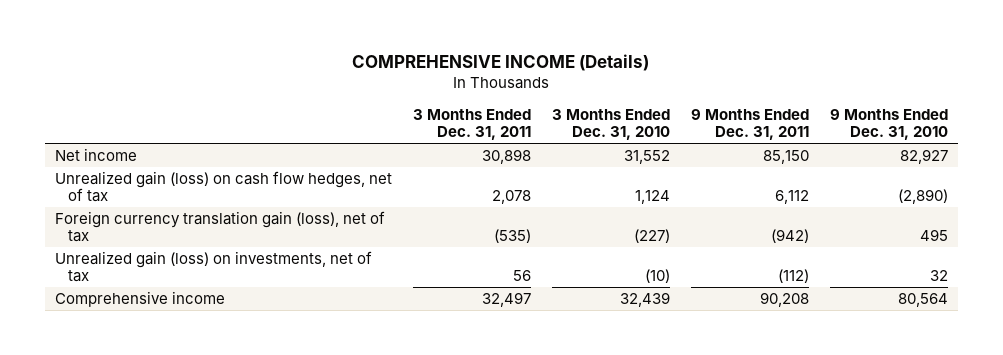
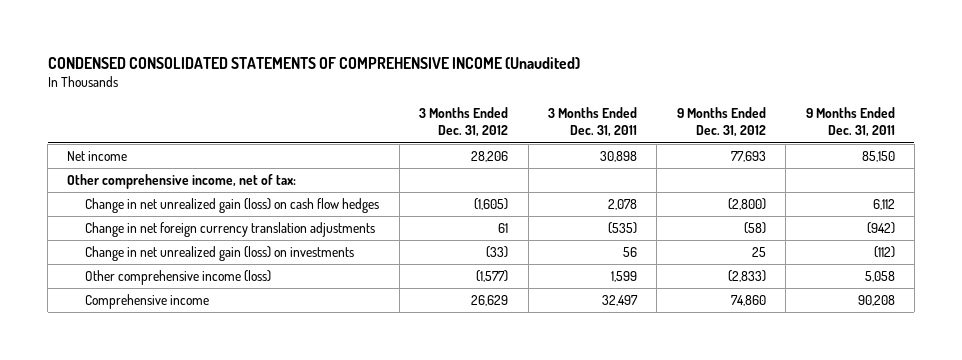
[352,53,650,71] COMPREHENSIVE INCOME (Details) -> [47,56,580,69] CONDENSED CONSOLIDATED STATEMENTS OF COMPREHENSIVE INCOME (Unaudited)
[551,108,670,141] 3 Months Ended Dec. 31, 2010 -> none
[829,108,948,141] 9 Months Ended Dec. 31, 2010 -> none
none -> [419,107,509,138] 3 Months Ended Dec. 31, 2012
none -> [676,107,766,138] 9 Months Ended Dec. 31, 2012
none -> [67,174,297,190] Other comprehensive income, net of tax:
[55,170,393,203] Unrealized gain (loss) on cash flow hedges, net of tax -> [85,198,380,214] Change in net unrealized gain (loss) on cash flow hedges
[55,210,386,243] Foreign currency translation gain (loss), net of tax -> [85,222,376,238] Change in net foreign currency translation adjustments
[55,250,373,283] Unrealized gain (loss) on investments, net of tax -> [85,246,355,262] Change in net unrealized gain (loss) on investments
none -> [85,270,272,286] Other comprehensive income (loss)

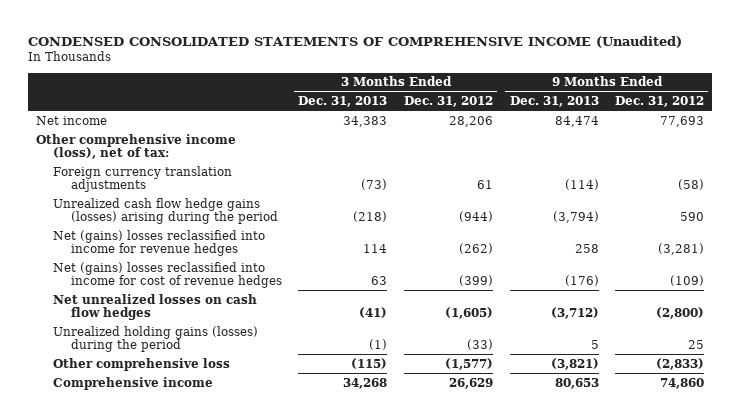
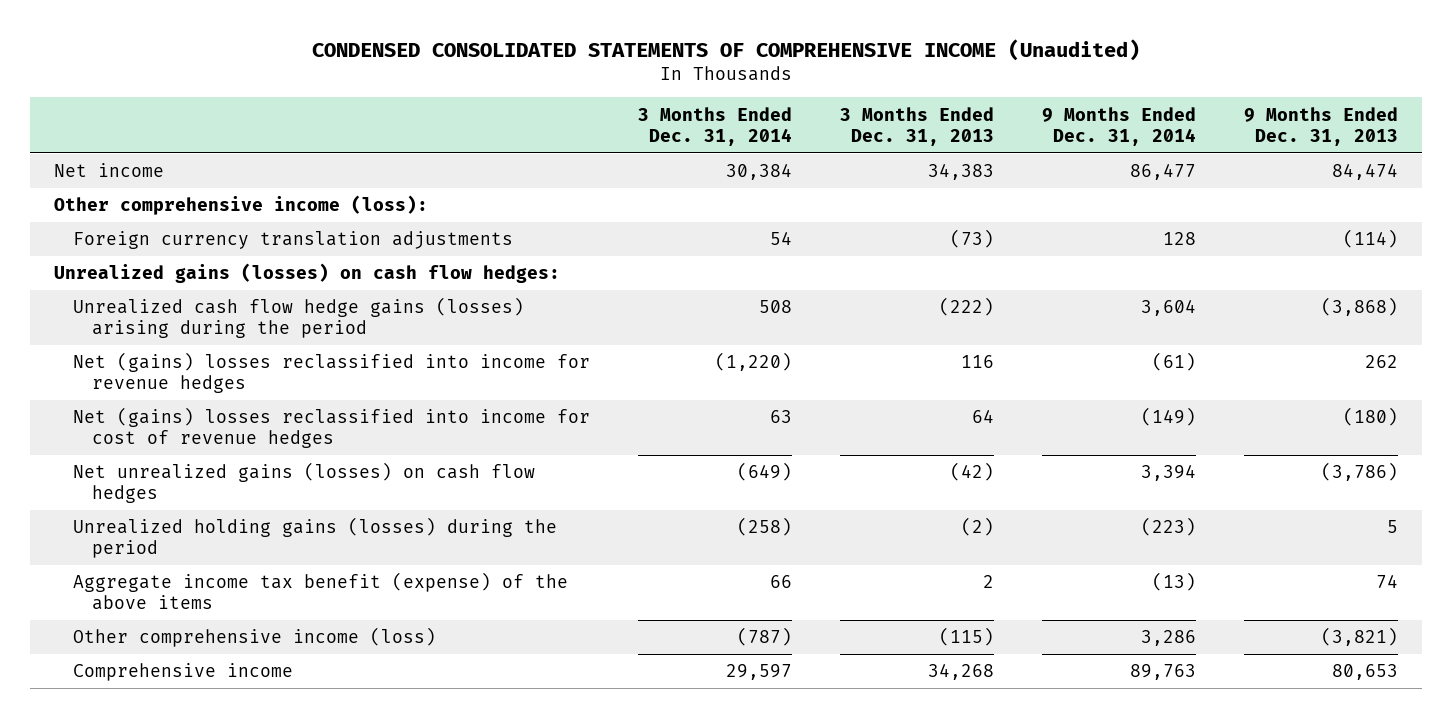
[403,95,493,107] Dec. 31, 2012 -> none
[615,95,705,107] Dec. 31, 2012 -> none
none -> [637,106,792,146] 3 Months Ended Dec. 31, 2014
none -> [1041,106,1196,146] 9 Months Ended Dec. 31, 2014
[36,133,237,160] Other comprehensive income (loss), net of tax: -> [53,195,428,216] Other comprehensive income (loss):
none -> [53,263,560,284] Unrealized gains (losses) on cash flow hedges:
[353,211,388,223] (218) -> [938,297,994,317] (222)
[552,211,599,224] (3,794) -> [1320,297,1398,317] (3,868)
[363,244,388,254] 114 -> [960,355,994,369] 116
[574,244,599,254] 258 -> [1364,355,1398,369] 262
[371,276,388,286] 63 -> [971,409,994,424] 64
[564,275,599,287] (176) -> [1342,407,1398,427] (180)
[53,293,258,321] Net unrealized losses on cash flow hedges -> [72,462,535,504] Net unrealized gains (losses) on cash flow hedges
[359,307,388,319] (41) -> [949,462,994,482] (42)
[550,307,599,320] (3,712) -> [1320,462,1398,482] (3,786)
[369,339,388,351] (1) -> [960,517,994,537] (2)
none -> [72,572,568,611] Aggregate income tax benefit (expense) of the above items
[53,357,231,371] Other comprehensive loss -> [72,627,436,648] Other comprehensive income (loss)

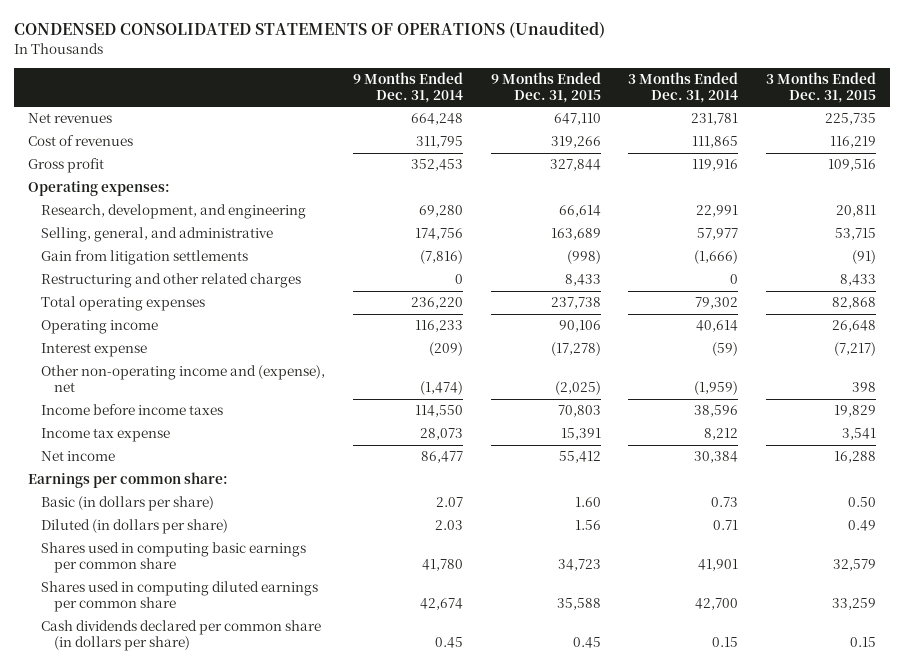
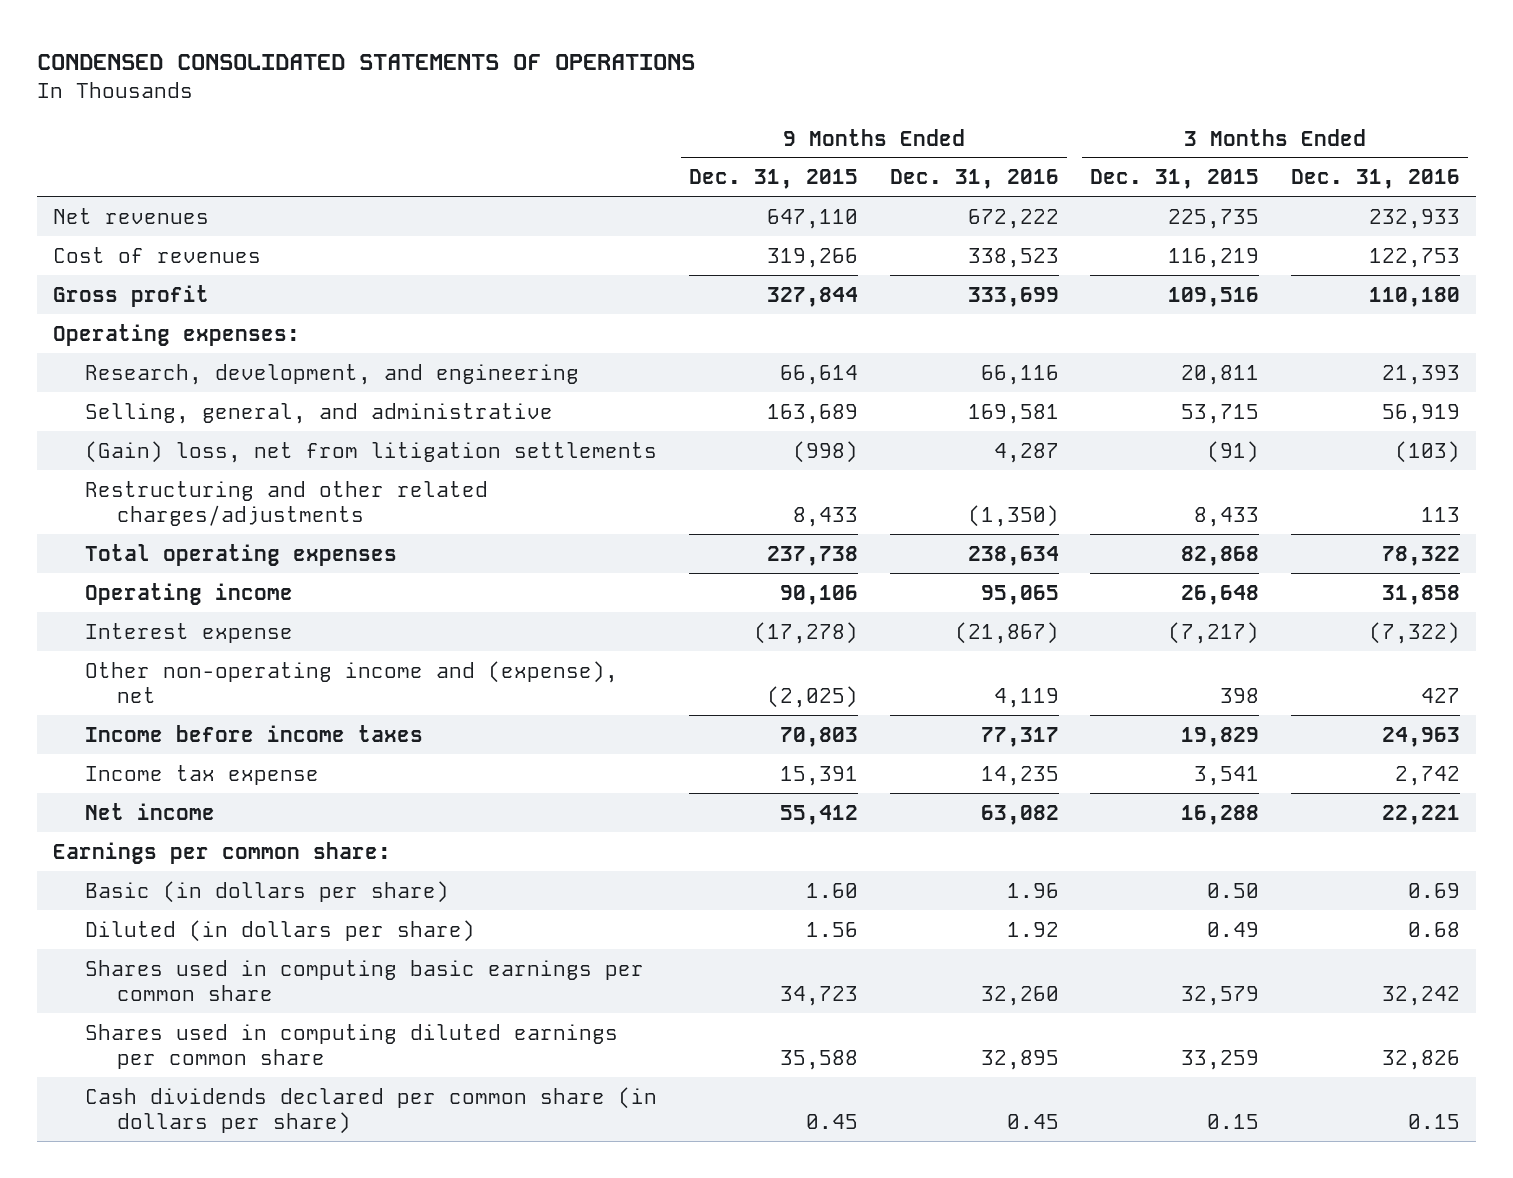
[14,21,606,39] CONDENSED CONSOLIDATED STATEMENTS OF OPERATIONS (Unaudited) -> [37,53,696,70] CONDENSED CONSOLIDATED STATEMENTS OF OPERATIONS
[352,71,463,104] 9 Months Ended Dec. 31, 2014 -> none
[628,71,739,104] 3 Months Ended Dec. 31, 2014 -> none
none -> [889,169,1059,190] Dec. 31, 2016
none -> [1291,169,1461,190] Dec. 31, 2016
[41,250,249,266] Gain from litigation settlements -> [85,440,658,463] (Gain) loss, net from litigation settlements
[41,273,302,289] Restructuring and other related charges -> [85,480,489,527] Restructuring and other related charges/adjustments

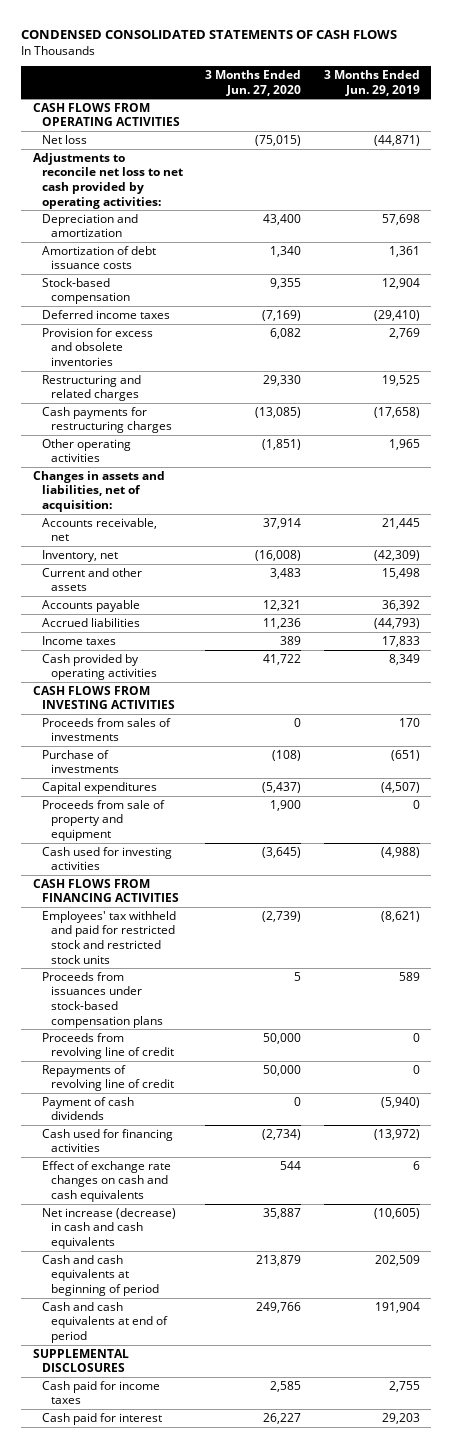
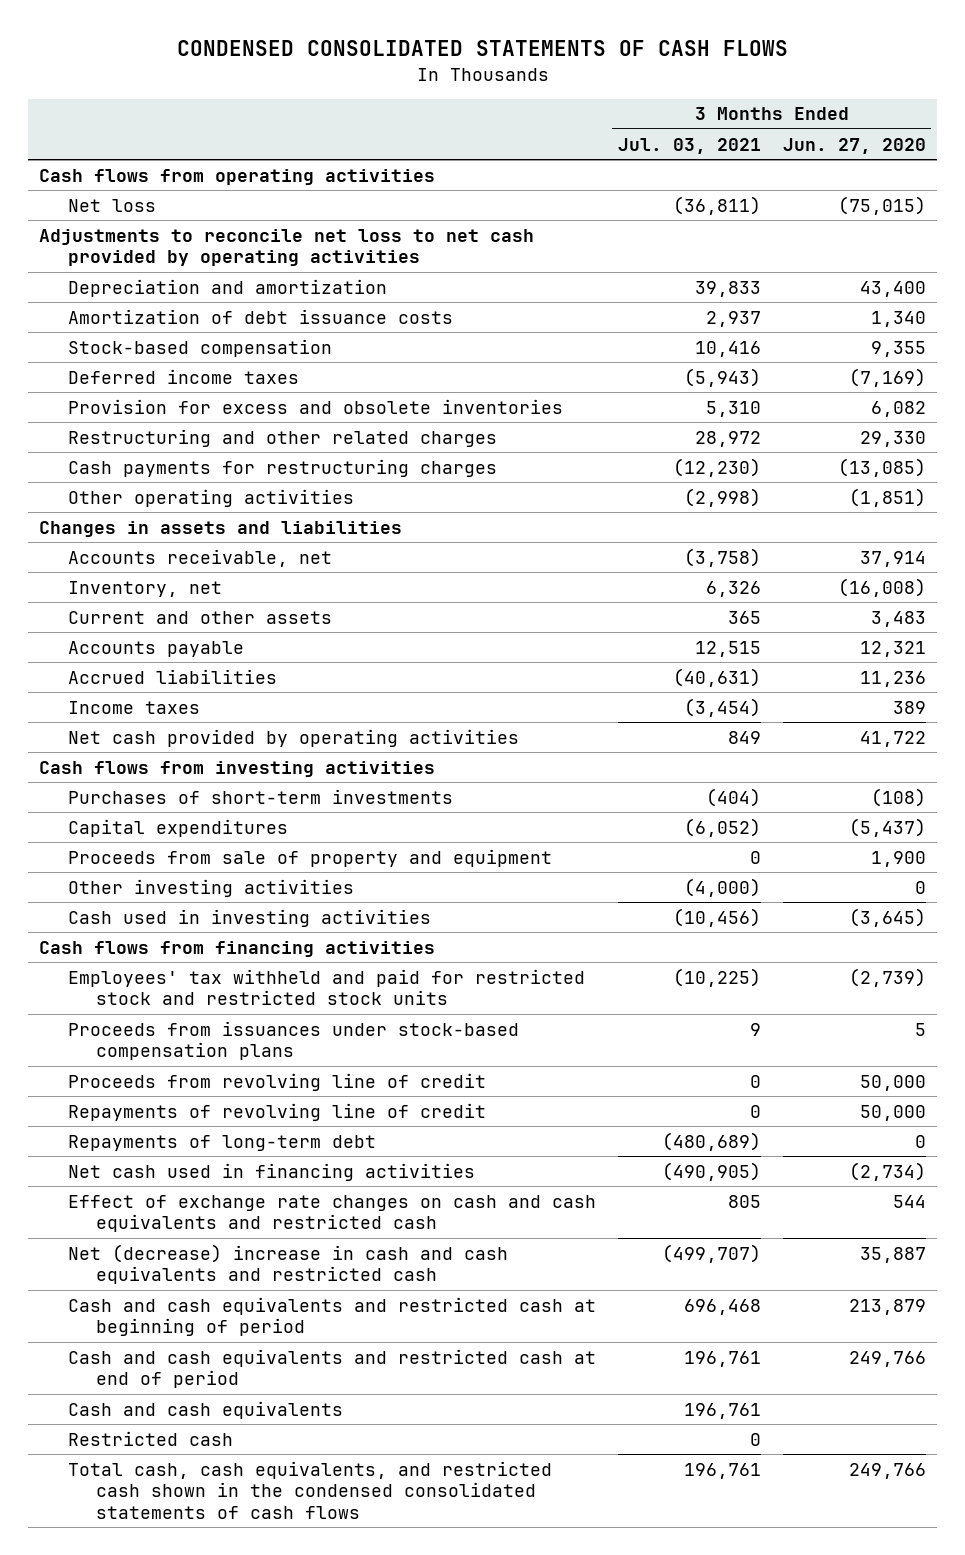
[323,70,420,96] 3 Months Ended Jun. 29, 2019 -> none
none -> [617,137,761,154] Jul. 03, 2021
[32,102,180,127] CASH FLOWS FROM OPERATING ACTIVITIES -> [39,168,436,185] Cash flows from operating activities
[32,152,183,209] Adjustments to reconcile net loss to net cash provided by operating activities: -> [39,228,535,267] Adjustments to reconcile net loss to net cash provided by operating activities
[41,374,141,402] Restructuring and related charges -> [67,428,497,447] Restructuring and other related charges
[32,470,165,513] Changes in assets and liabilities, net of acquisition: -> [39,520,403,537] Changes in assets and liabilities
[41,717,171,742] Proceeds from sales of investments -> none
[41,653,157,681] Cash provided by operating activities -> [67,728,519,747] Net cash provided by operating activities
[32,685,175,710] CASH FLOWS FROM INVESTING ACTIVITIES -> [39,760,436,777] Cash flows from investing activities
[41,749,119,774] Purchase of investments -> [67,788,453,804] Purchases of short-term investments
none -> [67,878,354,897] Other investing activities
[41,846,172,871] Cash used for investing activities -> [67,908,431,927] Cash used in investing activities
[32,878,179,903] CASH FLOWS FROM FINANCING ACTIVITIES -> [39,940,436,957] Cash flows from financing activities
[41,1096,134,1121] Payment of cash dividends -> none
[32,1348,129,1373] SUPPLEMENTAL DISCLOSURES -> none
[41,1380,160,1405] Cash paid for income taxes -> none
[41,1412,162,1425] Cash paid for interest -> none
none -> [67,1134,376,1151] Repayments of long-term debt
[41,1128,173,1153] Cash used for financing activities -> [67,1162,475,1181] Net cash used in financing activities
[41,1160,171,1203] Effect of exchange rate changes on cash and cash equivalents -> [67,1194,596,1233] Effect of exchange rate changes on cash and cash equivalents and restricted cash
[41,1207,176,1250] Net increase (decrease) in cash and cash equivalents -> [67,1243,508,1285] Net (decrease) increase in cash and cash equivalents and restricted cash
[41,1254,159,1297] Cash and cash equivalents at beginning of period -> [67,1296,596,1337] Cash and cash equivalents and restricted cash at beginning of period
[41,1301,168,1344] Cash and cash equivalents at end of period -> [67,1348,596,1389] Cash and cash equivalents and restricted cash at end of period
none -> [67,1400,343,1419] Cash and cash equivalents
none -> [67,1430,233,1446] Restricted cash
none -> [67,1460,552,1519] Total cash, cash equivalents, and restricted cash shown in the condensed consolidated statements of cash flows

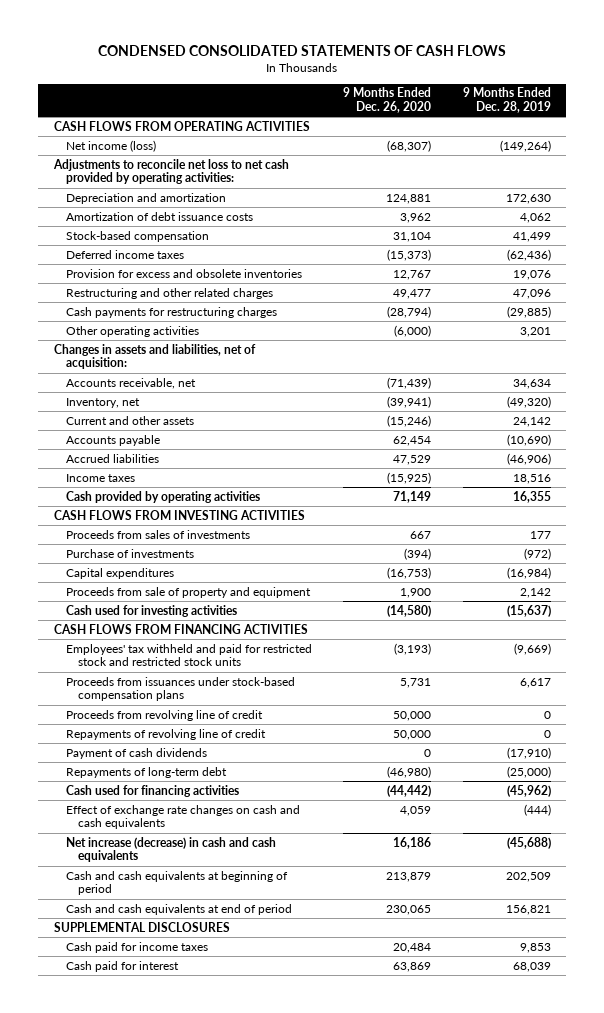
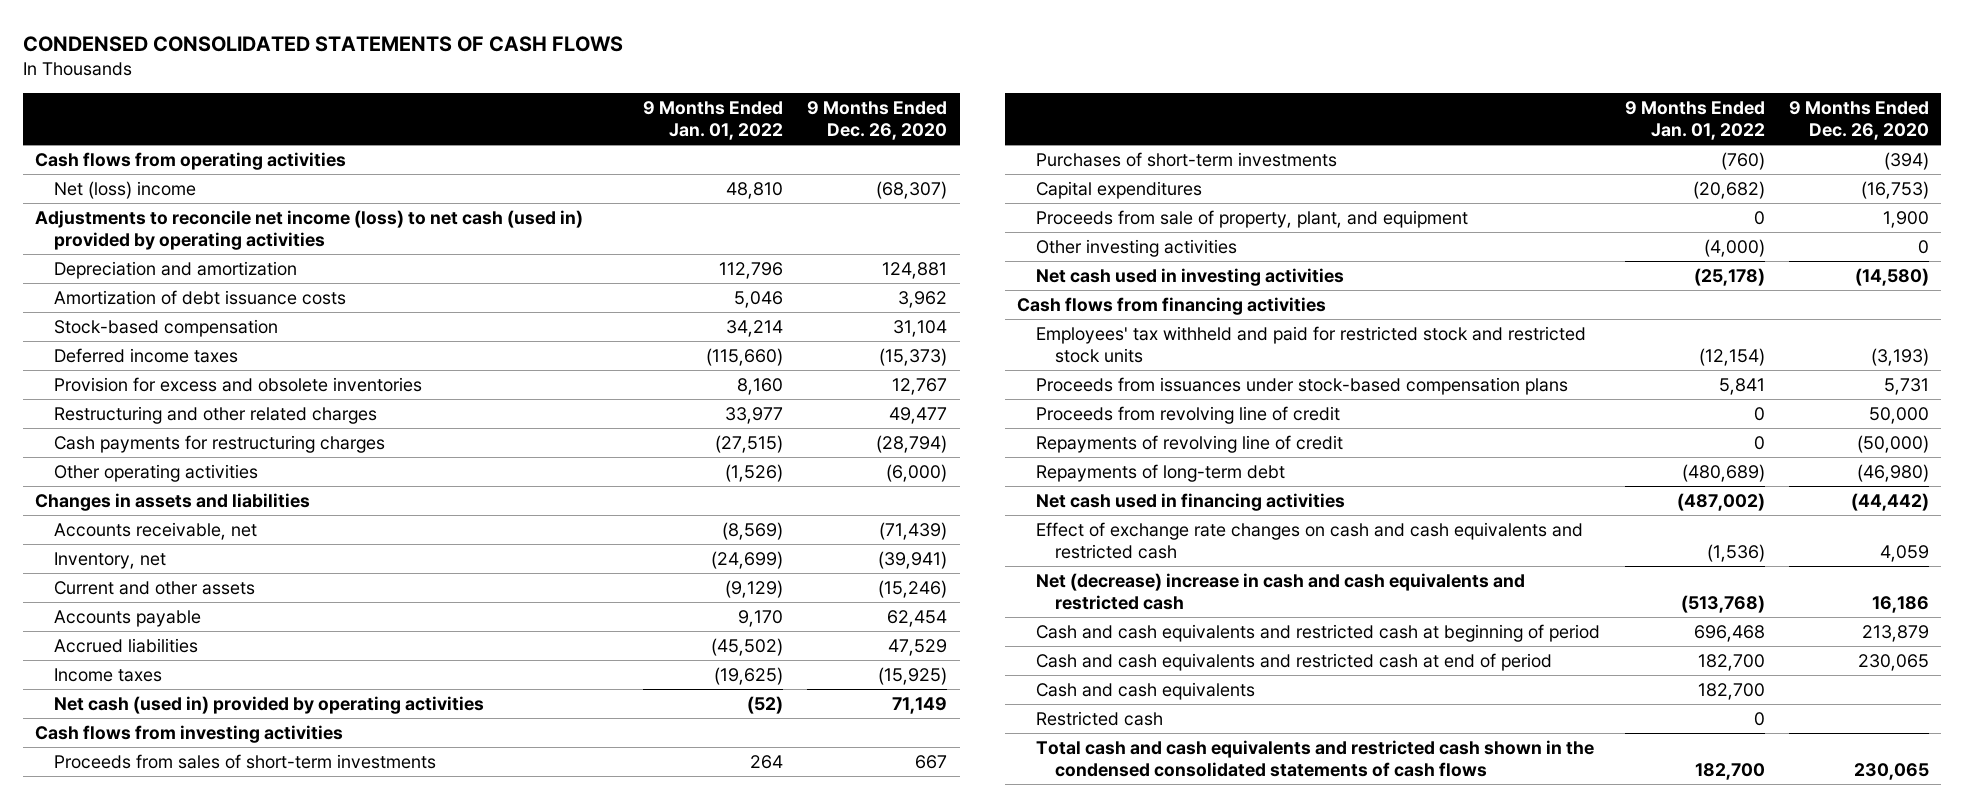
[462,87,551,113] 9 Months Ended Dec. 28, 2019 -> none
none -> [642,101,783,141] 9 Months Ended Jan. 01, 2022
[53,120,310,131] CASH FLOWS FROM OPERATING ACTIVITIES -> [35,151,347,170] Cash flows from operating activities
[65,139,156,152] Net income (loss) -> [54,180,197,199] Net (loss) income
[52,158,289,185] Adjustments to reconcile net loss to net cash provided by operating activities: -> [35,209,584,251] Adjustments to reconcile net income (loss) to net cash (used in) provided by operating activities
[53,343,256,370] Changes in assets and liabilities, net of acquisition: -> [35,492,311,511] Changes in assets and liabilities
[65,490,260,503] Cash provided by operating activities -> [54,695,485,714] Net cash (used in) provided by operating activities
[53,509,305,520] CASH FLOWS FROM INVESTING ACTIVITIES -> [35,724,344,743] Cash flows from investing activities
[65,529,250,539] Proceeds from sales of investments -> [54,753,437,769] Proceeds from sales of short-term investments
[65,548,194,558] Purchase of investments -> [1036,151,1338,167] Purchases of short-term investments
[65,586,311,598] Proceeds from sale of property and equipment -> [1036,209,1469,228] Proceeds from sale of property, plant, and equipment
none -> [1036,238,1238,257] Other investing activities
[65,604,237,617] Cash used for investing activities -> [1036,267,1345,286] Net cash used in investing activities
[53,623,308,634] CASH FLOWS FROM FINANCING ACTIVITIES -> [1016,296,1326,315] Cash flows from financing activities
[65,747,207,759] Payment of cash dividends -> none
[393,729,432,740] 50,000 -> [1857,434,1930,453] (50,000)
[53,921,230,932] SUPPLEMENTAL DISCLOSURES -> none
[65,941,208,953] Cash paid for income taxes -> none
[65,960,179,972] Cash paid for interest -> none
[65,784,239,797] Cash used for financing activities -> [1036,492,1346,511] Net cash used in financing activities
[65,804,300,830] Effect of exchange rate changes on cash and cash equivalents -> [1036,521,1584,560] Effect of exchange rate changes on cash and cash equivalents and restricted cash
[65,836,276,863] Net increase (decrease) in cash and cash equivalents -> [1036,572,1526,611] Net (decrease) increase in cash and cash equivalents and restricted cash
[65,870,288,896] Cash and cash equivalents at beginning of period -> [1036,623,1601,642] Cash and cash equivalents and restricted cash at beginning of period
[65,903,292,915] Cash and cash equivalents at end of period -> [1036,652,1553,671] Cash and cash equivalents and restricted cash at end of period
none -> [1036,681,1256,700] Cash and cash equivalents
none -> [1036,710,1164,726] Restricted cash
none -> [1036,739,1595,778] Total cash and cash equivalents and restricted cash shown in the condensed consolidated statements of cash flows

